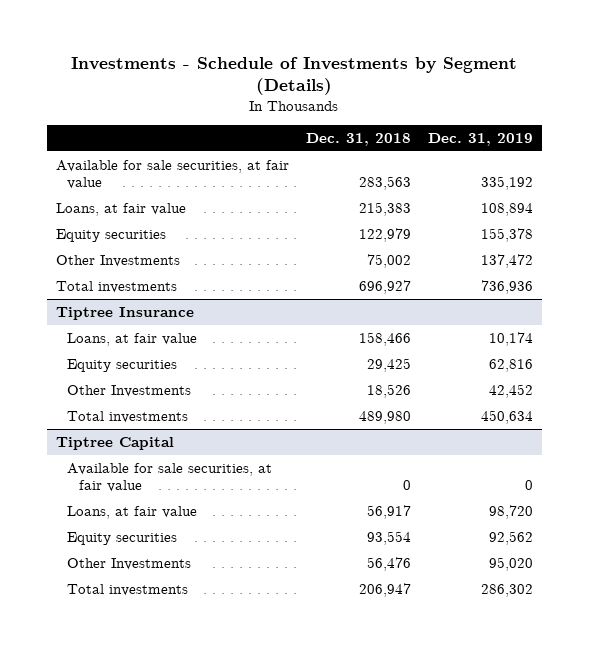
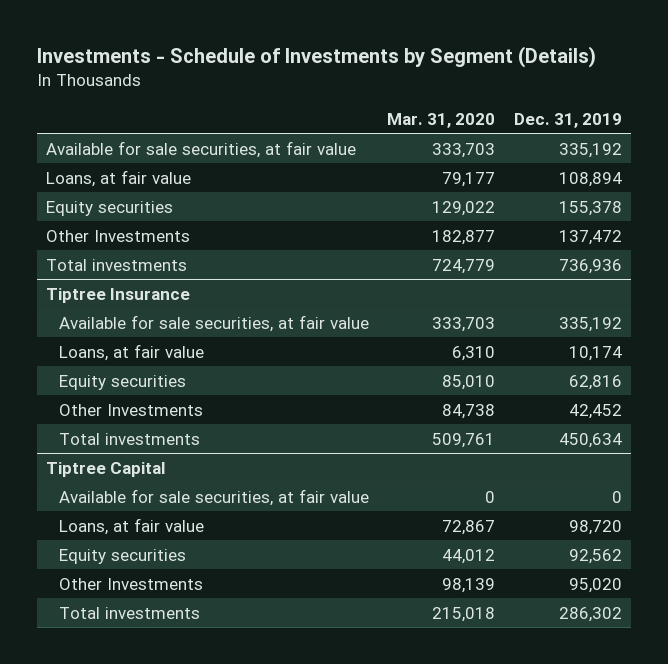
[305,132,411,146] Dec. 31, 2018 -> none
none -> [387,112,496,128] Mar. 31, 2020
none -> [59,314,370,332] Available for sale securities, at fair value

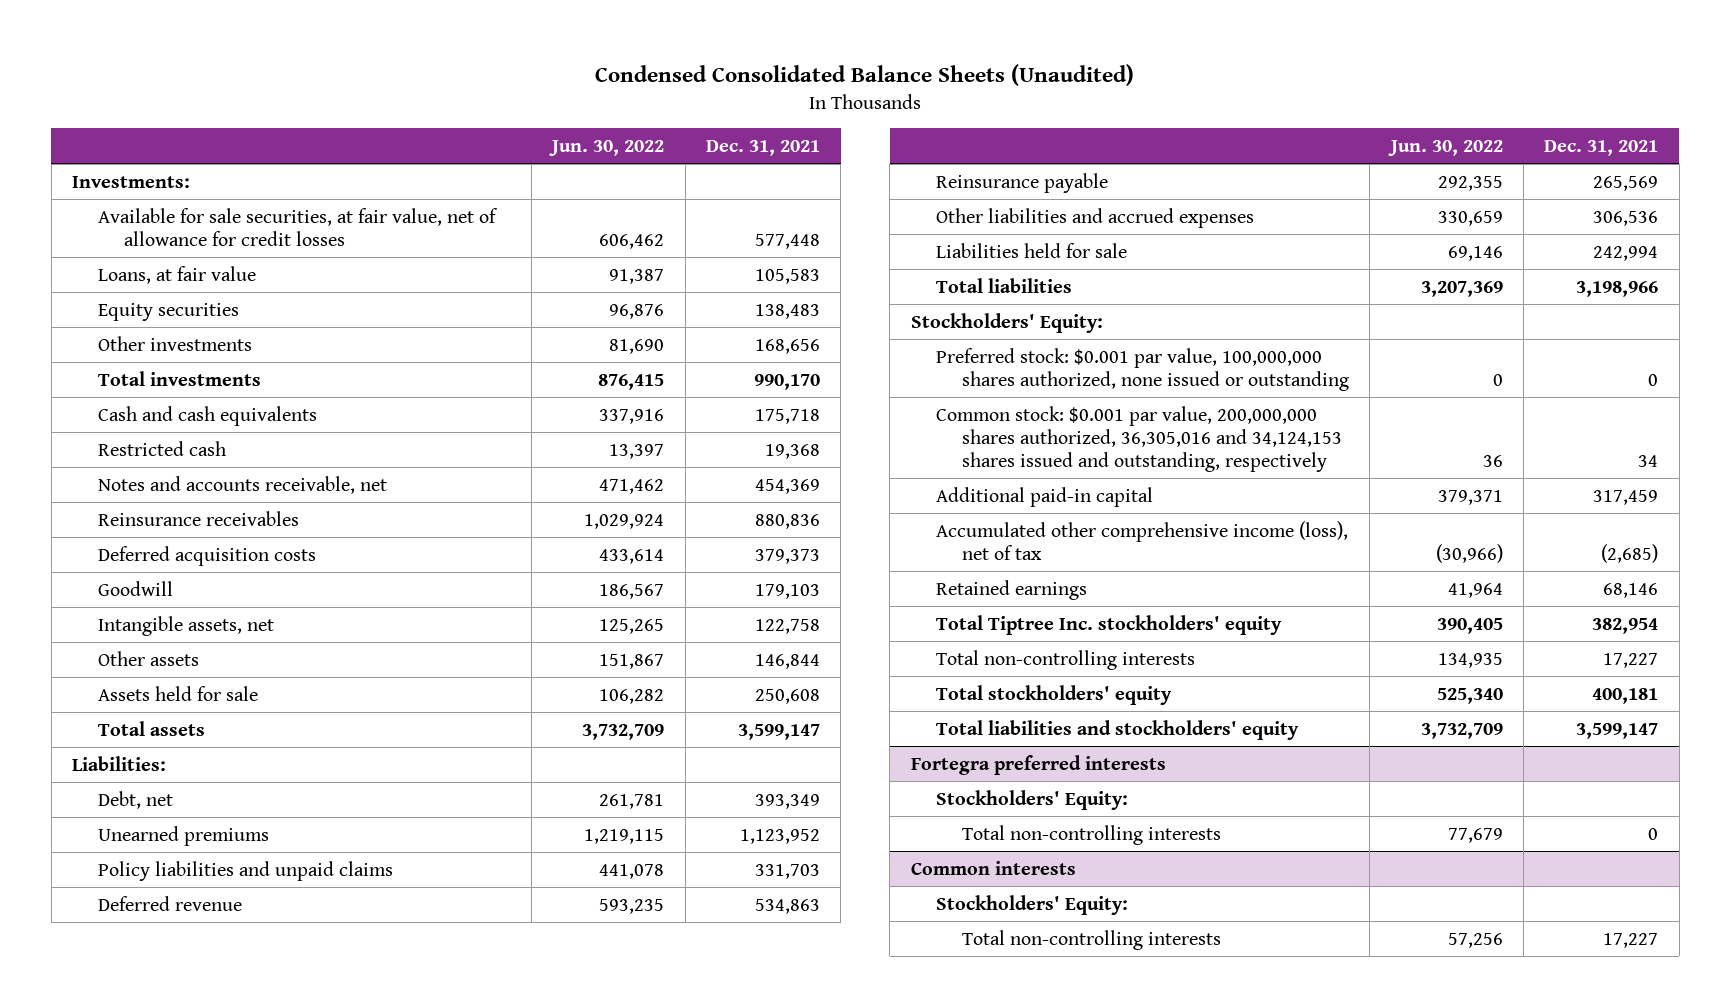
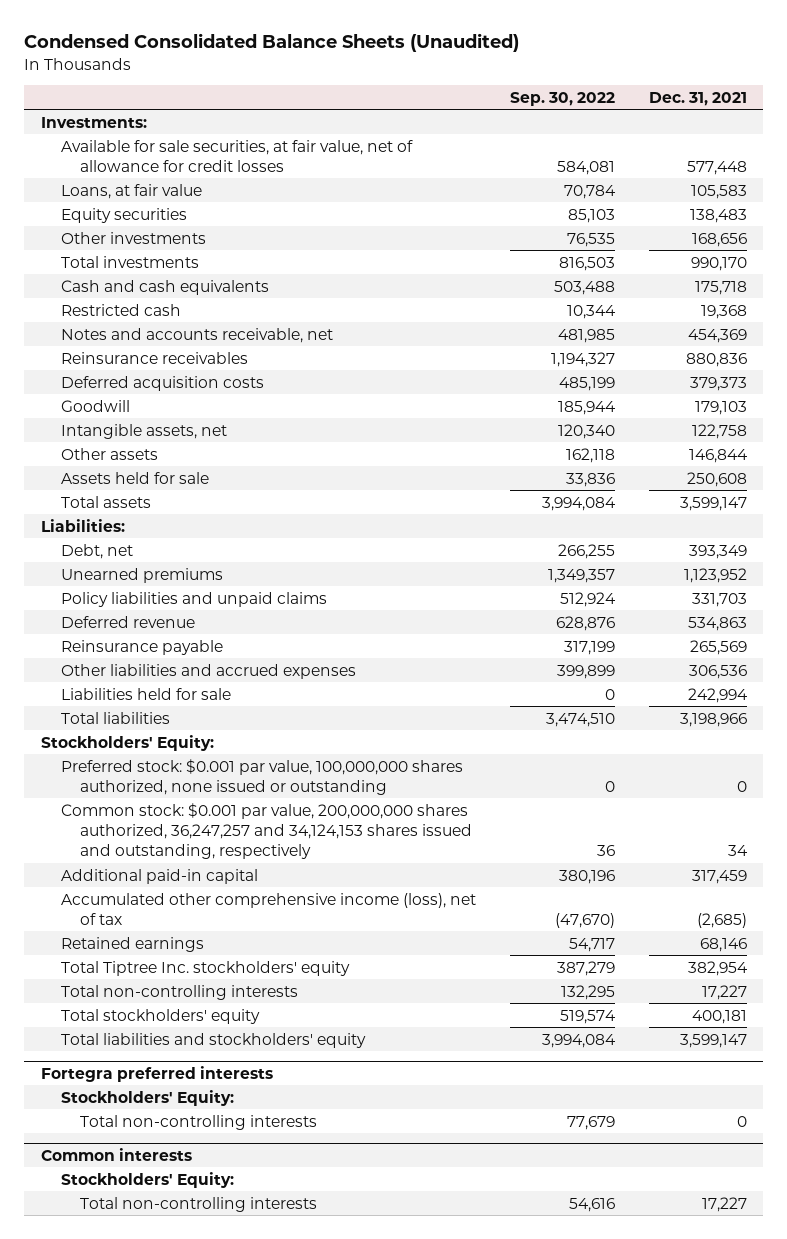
[549,139,665,156] Jun. 30, 2022 -> none
none -> [509,91,615,106] Sep. 30, 2022
[936,405,1343,472] Common stock: $0.001 par value, 200,000,000 shares authorized, 36,305,016 and 34,124,153 shares issued and outstanding, respectively -> [60,802,473,859] Common stock: $0.001 par value, 200,000,000 shares authorized, 36,247,257 and 34,124,153 shares issued and outstanding, respectively

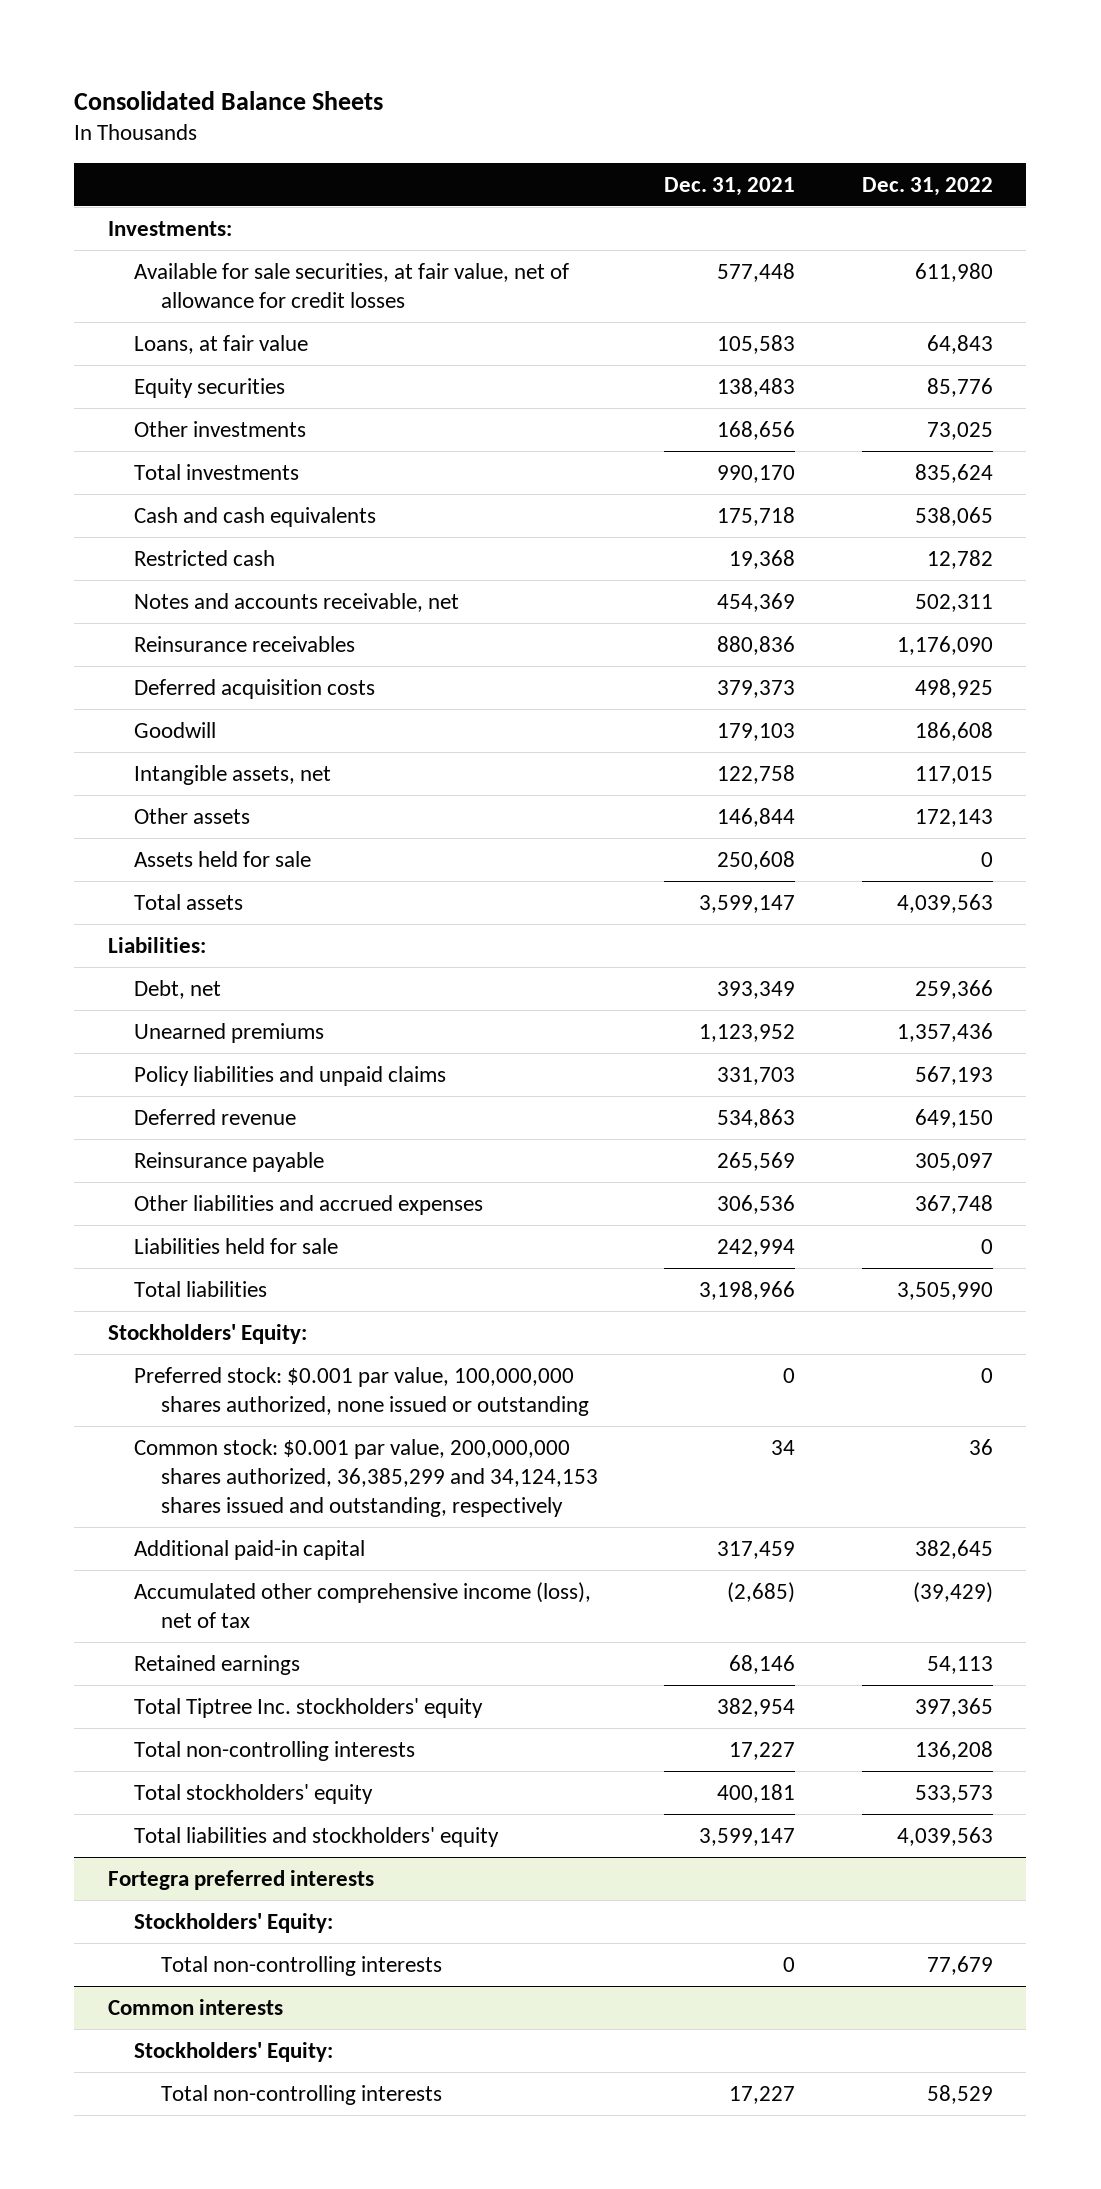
[23,33,519,53] Condensed Consolidated Balance Sheets (Unaudited) -> [74,90,384,110] Consolidated Balance Sheets
[509,91,615,106] Sep. 30, 2022 -> none
none -> [861,176,993,196] Dec. 31, 2022
[60,802,473,859] Common stock: $0.001 par value, 200,000,000 shares authorized, 36,247,257 and 34,124,153 shares issued and outstanding, respectively -> [134,1438,598,1518] Common stock: $0.001 par value, 200,000,000 shares authorized, 36,385,299 and 34,124,153 shares issued and outstanding, respectively

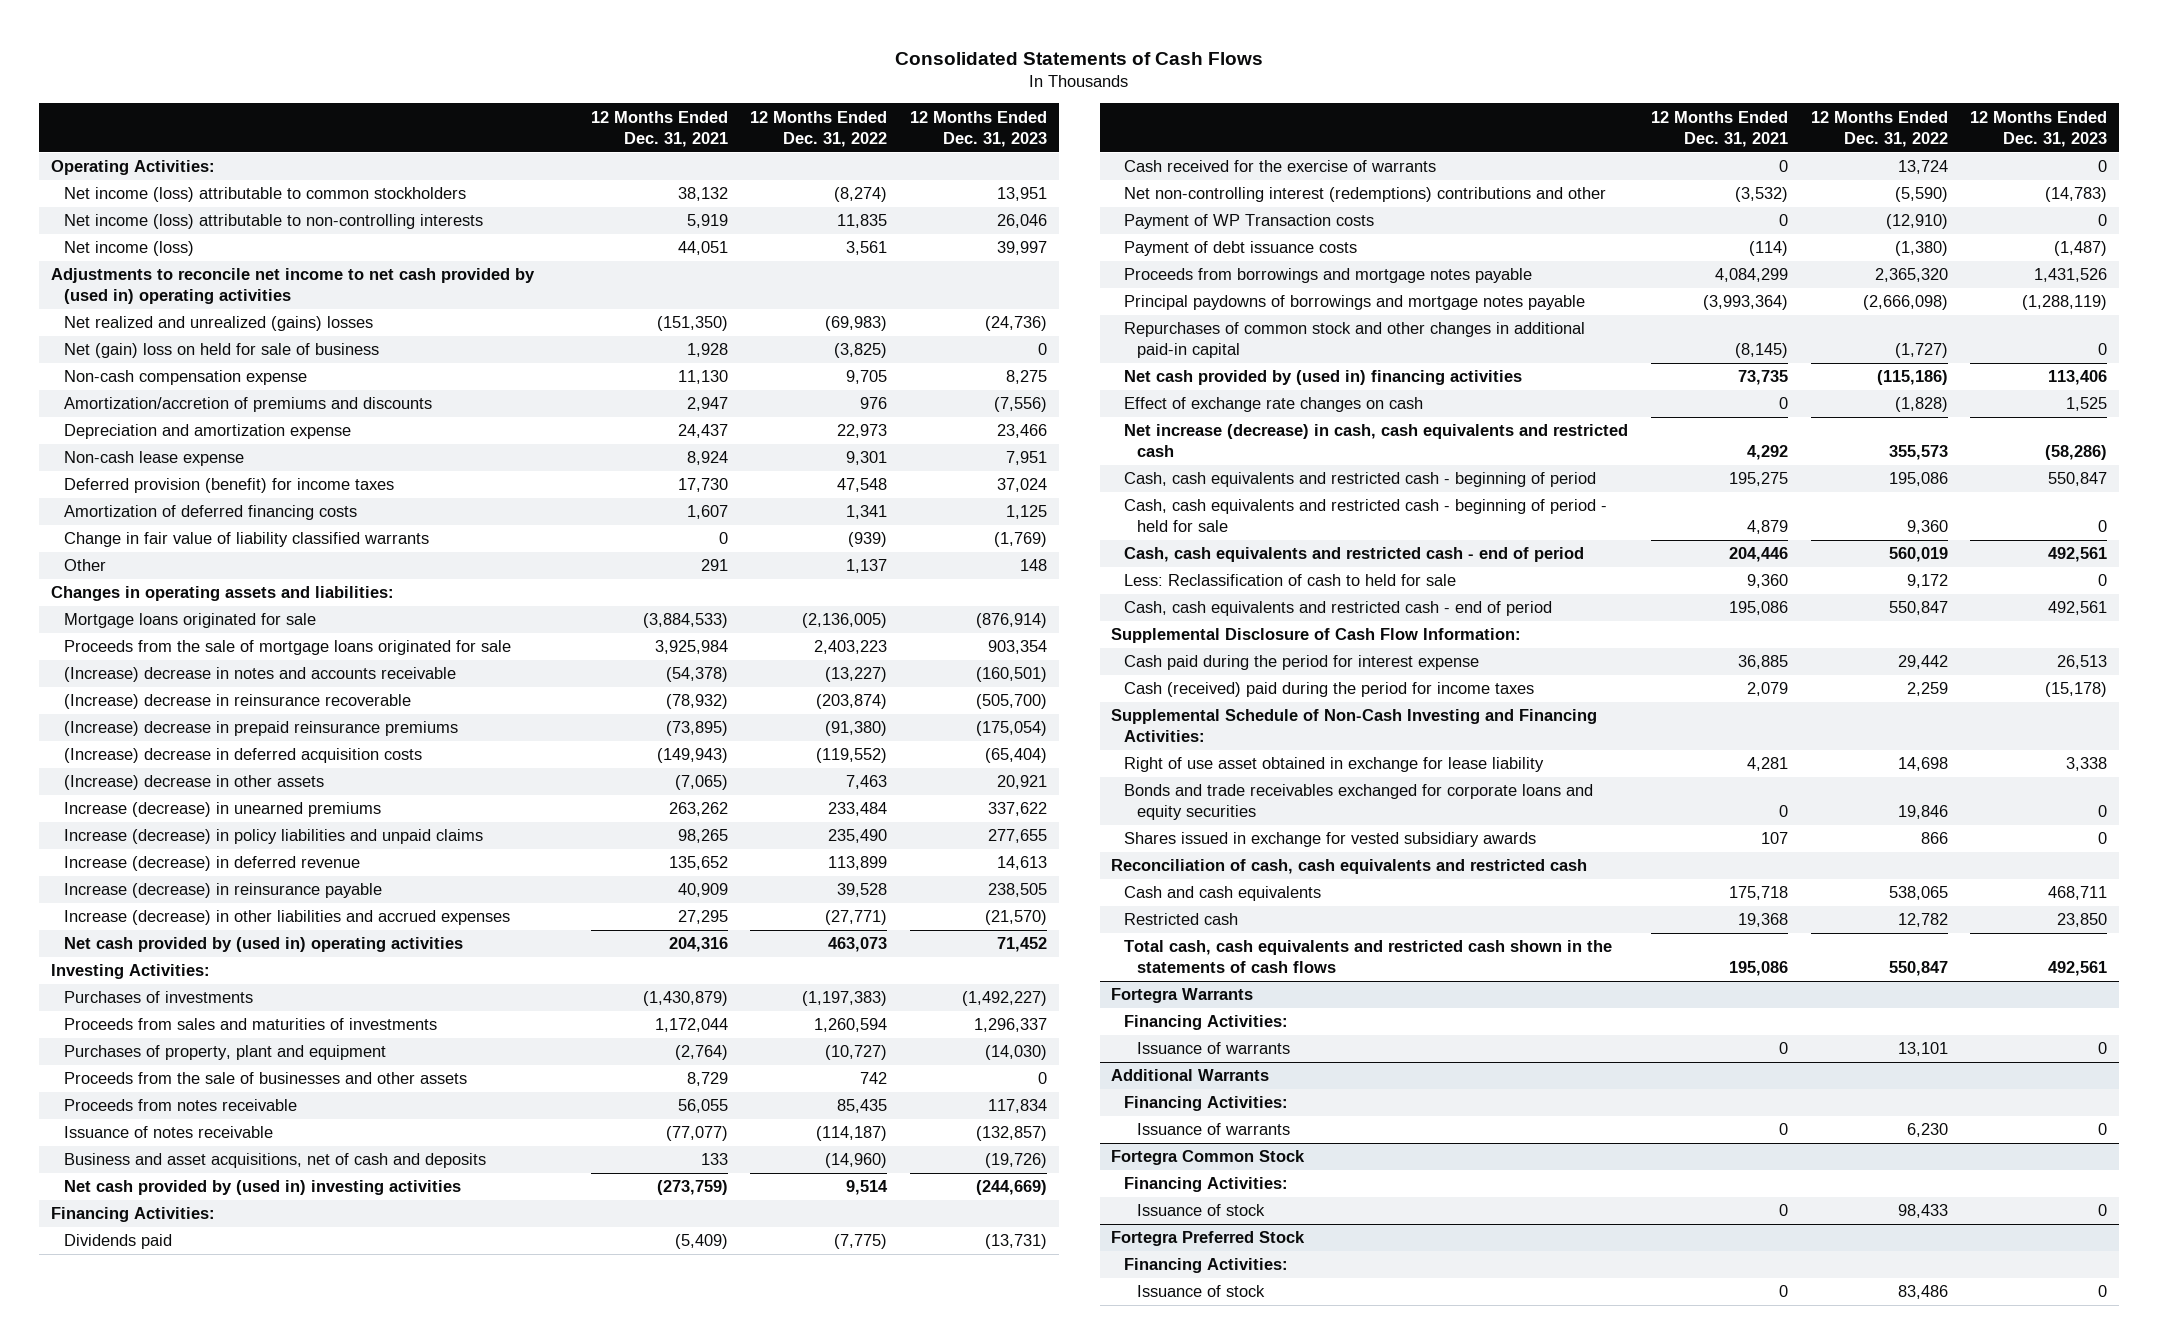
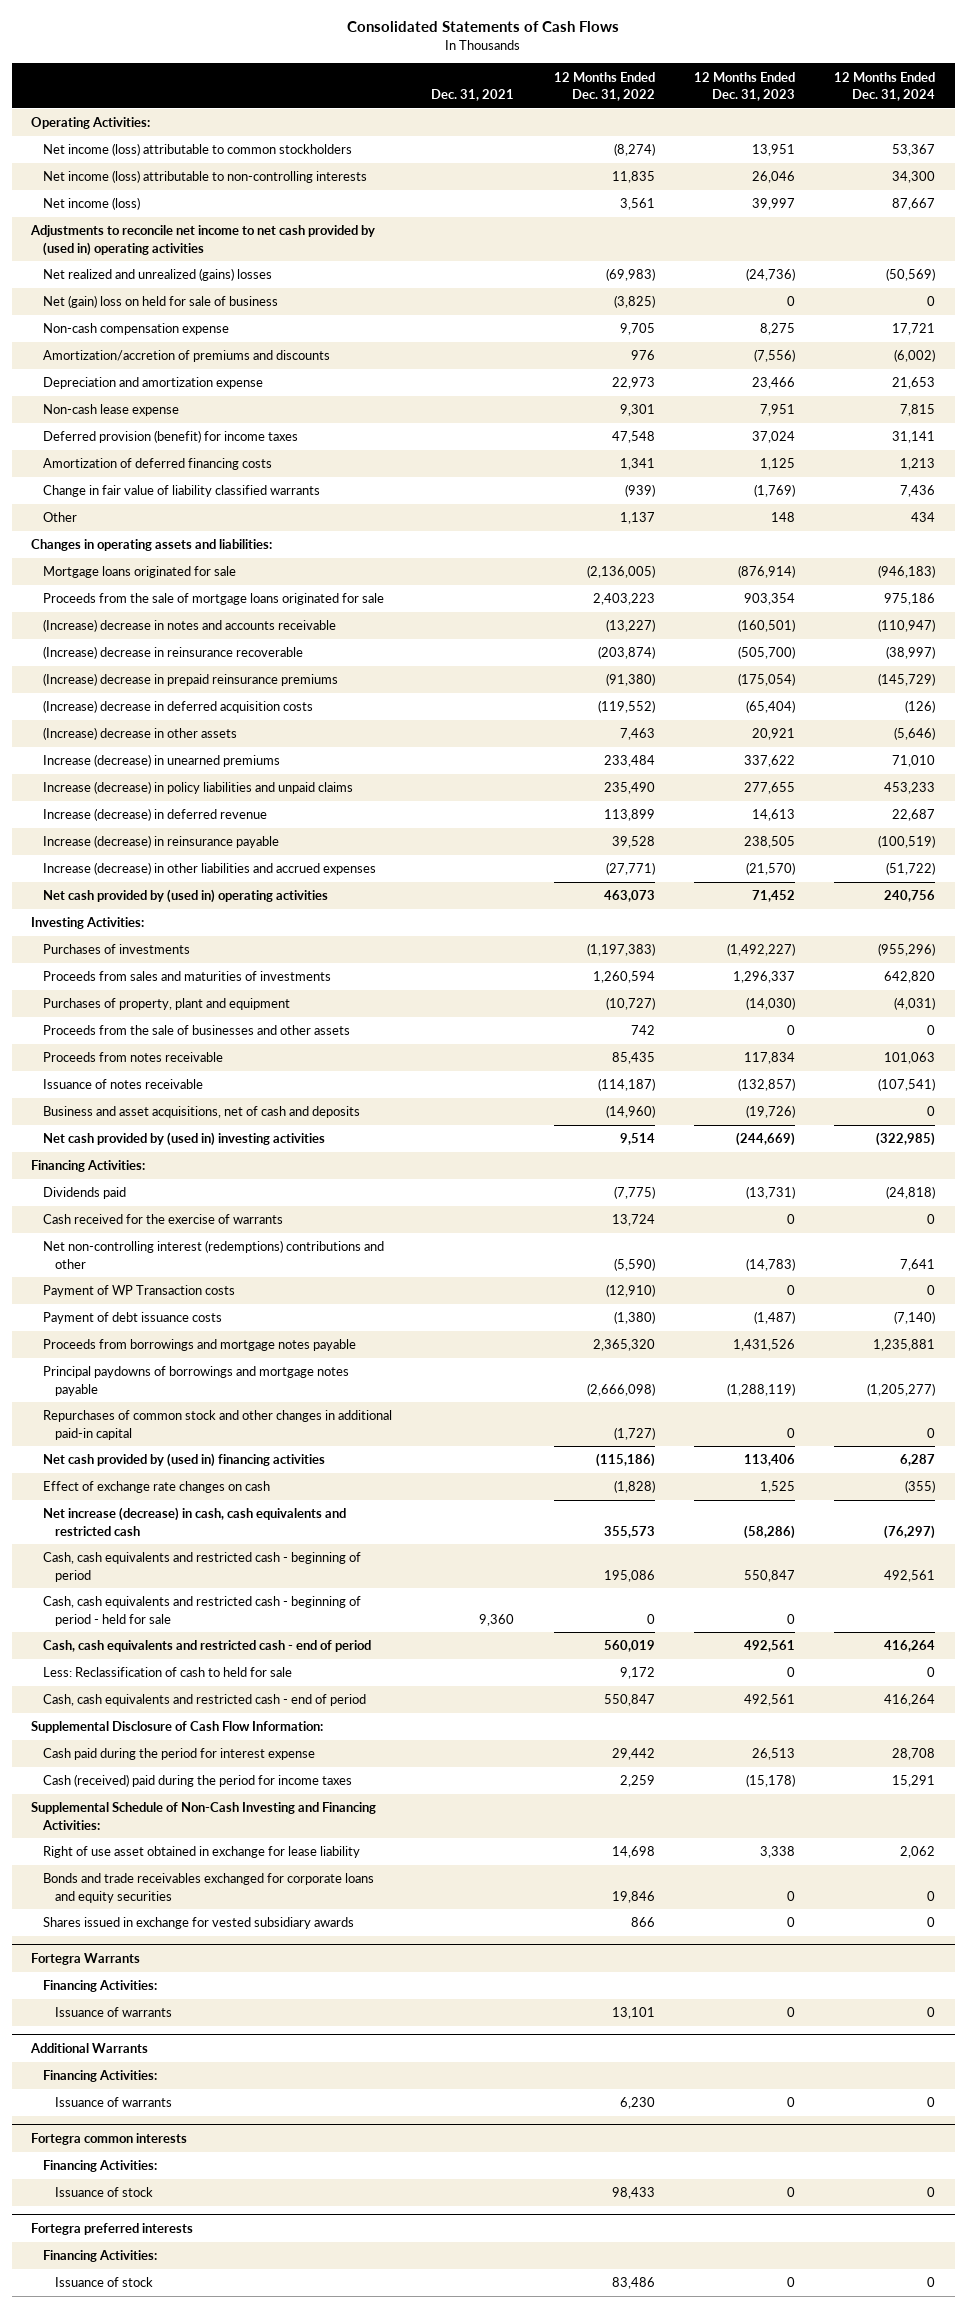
[590,110,728,147] 12 Months Ended Dec. 31, 2021 -> none
none -> [431,88,515,101] Dec. 31, 2021
none -> [834,71,936,101] 12 Months Ended Dec. 31, 2024
[1906,520,1948,535] 9,360 -> [646,1613,655,1624] 0
[1111,859,1588,875] Reconciliation of cash, cash equivalents and restricted cash -> none
[1124,886,1322,902] Cash and cash equivalents -> none
[1124,913,1239,926] Restricted cash -> none
[1124,940,1613,974] Total cash, cash equivalents and restricted cash shown in the statements of cash flows -> none
[1111,1150,1306,1166] Fortegra Common Stock -> [31,2132,188,2145] Fortegra common interests
[1111,1231,1306,1247] Fortegra Preferred Stock -> [31,2222,194,2235] Fortegra preferred interests

